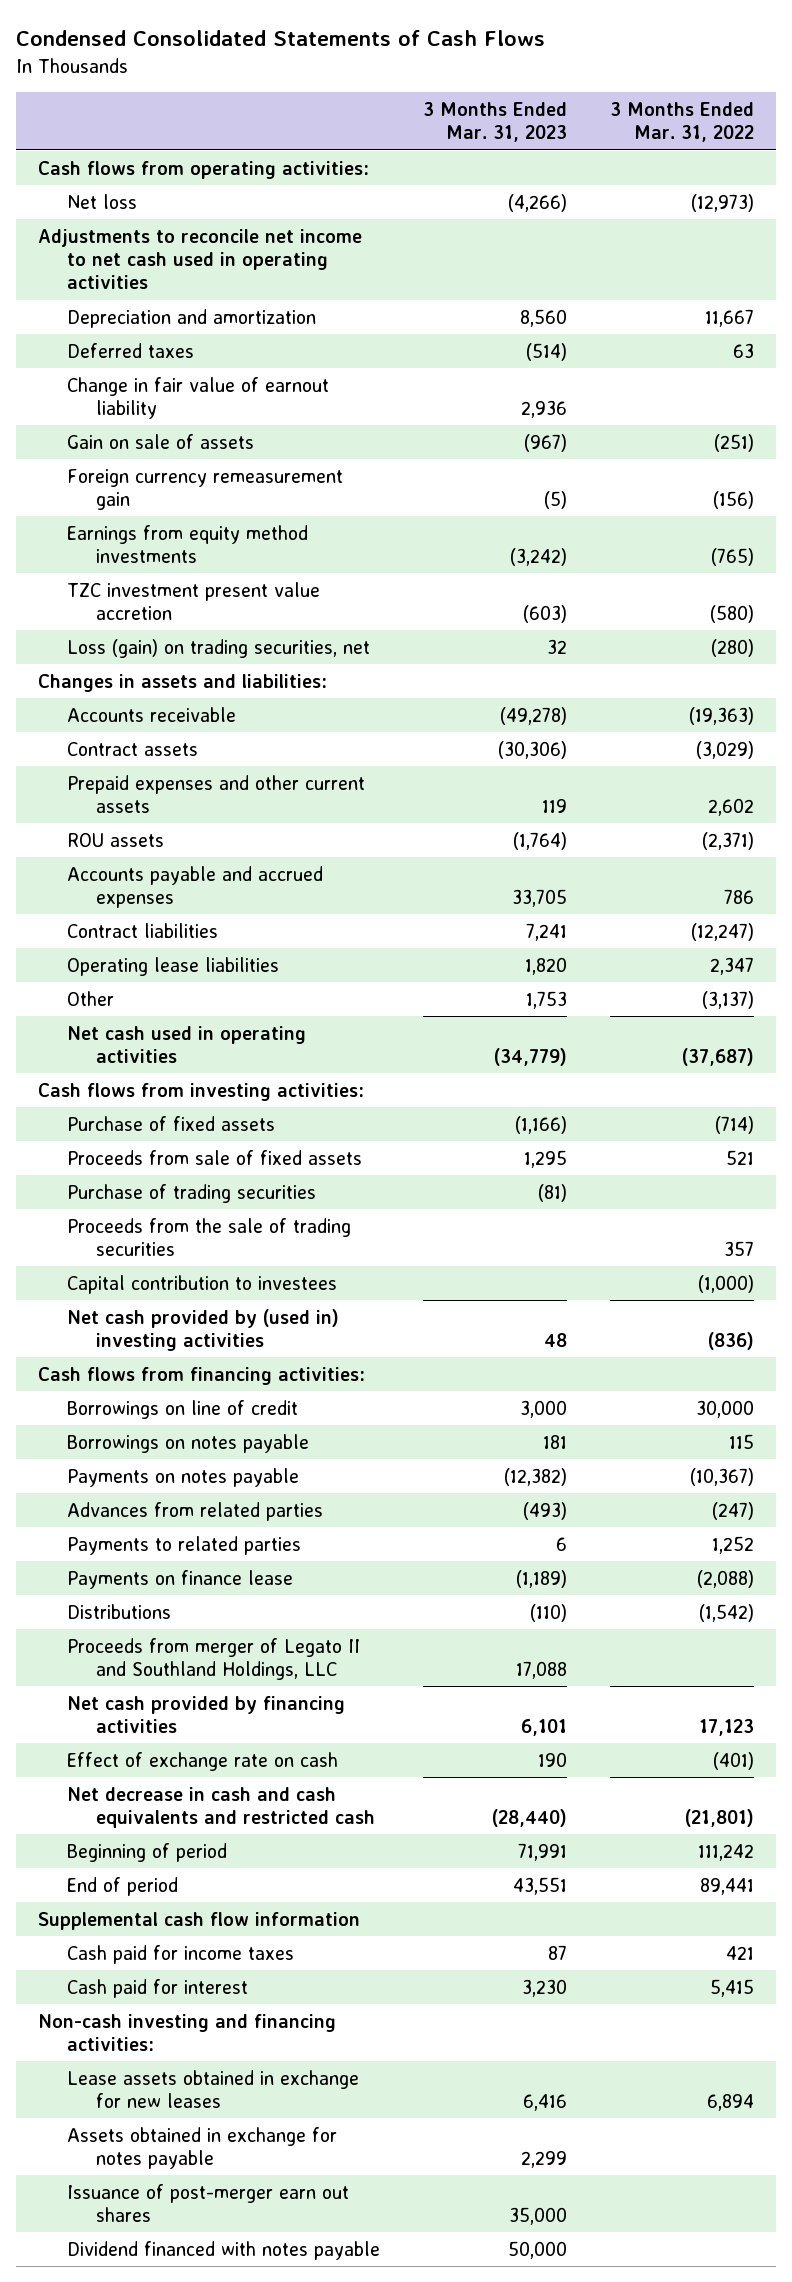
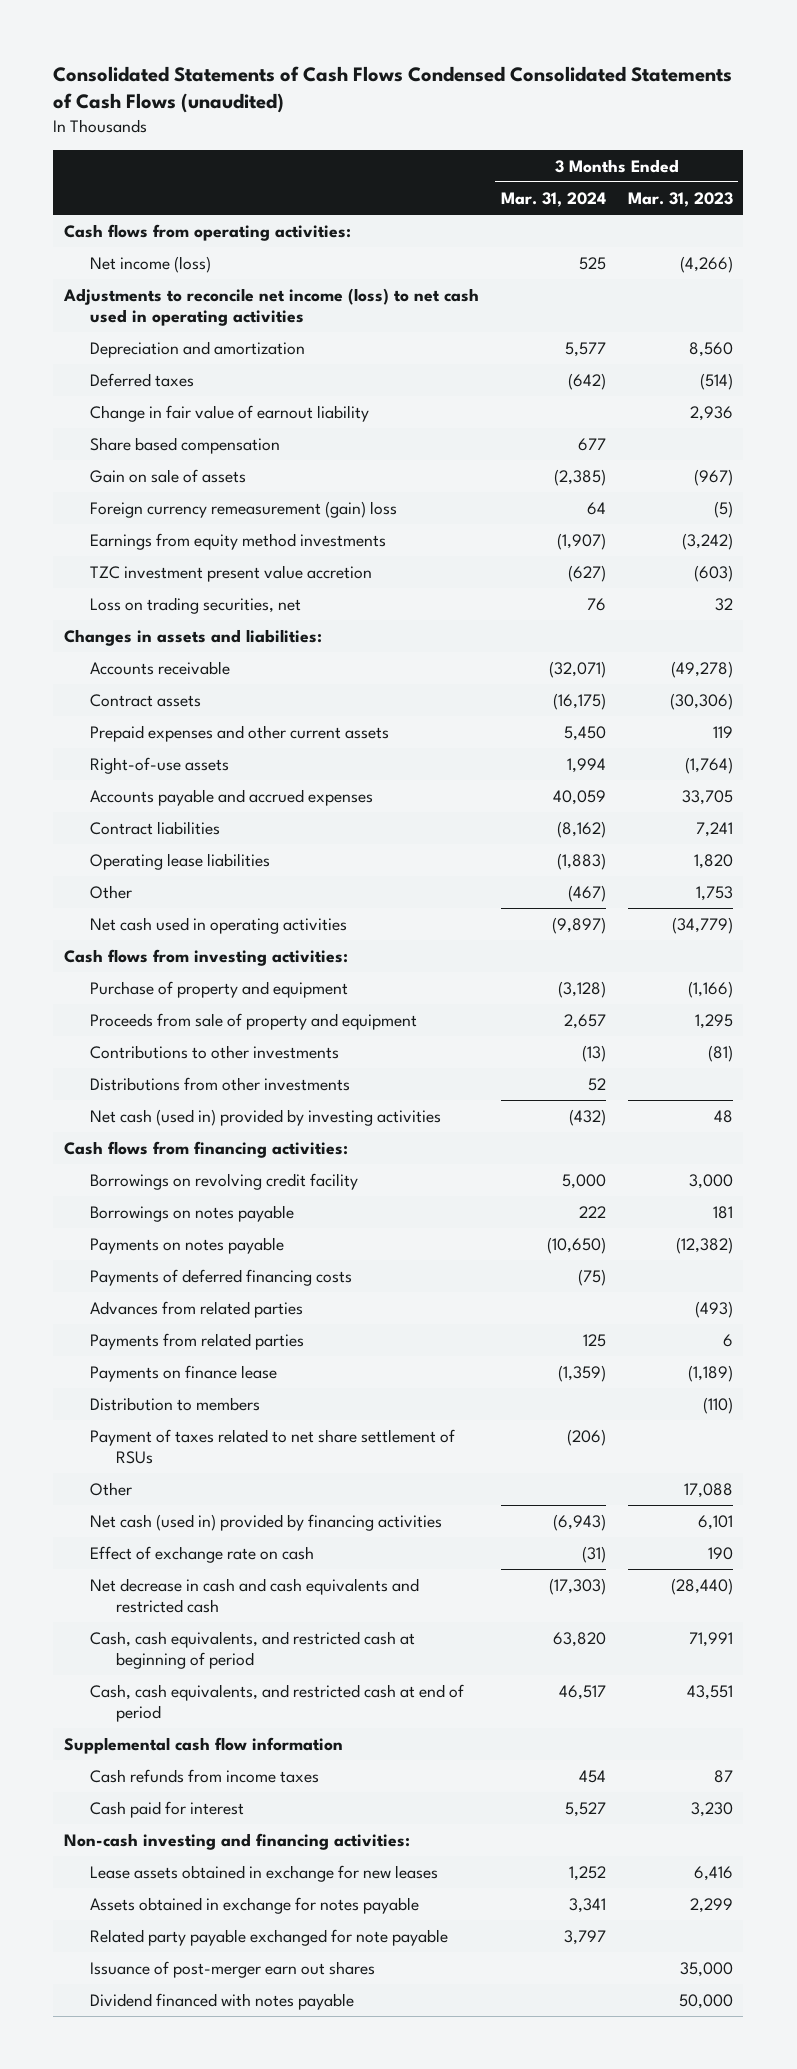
[16,30,546,47] Condensed Consolidated Statements of Cash Flows -> [53,65,733,114] Consolidated Statements of Cash Flows Condensed Consolidated Statements of Cash Flows (unaudited)
[610,102,755,143] 3 Months Ended Mar. 31, 2022 -> none
none -> [500,192,606,208] Mar. 31, 2024
[66,193,137,209] Net loss -> [90,256,212,274] Net income (loss)
[37,228,362,290] Adjustments to reconcile net income to net cash used in operating activities -> [63,288,480,326] Adjustments to reconcile net income (loss) to net cash used in operating activities
none -> [90,437,281,455] Share based compensation
[66,468,343,510] Foreign currency remeasurement gain -> [90,501,398,519] Foreign currency remeasurement (gain) loss
[66,638,370,658] Loss (gain) on trading securities, net -> [90,597,302,615] Loss on trading securities, net
[66,832,164,847] ROU assets -> [90,757,230,775] Right-of-use assets
[66,1183,316,1203] Purchase of trading securities -> none
[66,1217,351,1256] Proceeds from the sale of trading securities -> none
[66,1274,337,1294] Capital contribution to investees -> none
[66,1115,275,1131] Purchase of fixed assets -> [90,981,349,999] Purchase of property and equipment
[66,1149,362,1165] Proceeds from sale of fixed assets -> [90,1013,418,1031] Proceeds from sale of property and equipment
none -> [90,1045,340,1060] Contributions to other investments
none -> [90,1077,351,1092] Distributions from other investments
[66,1308,339,1351] Net cash provided by (used in) investing activities -> [90,1109,442,1127] Net cash (used in) provided by investing activities
[66,1399,298,1419] Borrowings on line of credit -> [90,1173,359,1191] Borrowings on revolving credit facility
none -> [90,1269,353,1287] Payments of deferred financing costs
[66,1535,301,1555] Payments to related parties -> [90,1333,305,1351] Payments from related parties
[66,1603,171,1619] Distributions -> [90,1397,261,1412] Distribution to members
none -> [90,1429,456,1464] Payment of taxes related to net share settlement of RSUs
[66,1637,360,1680] Proceeds from merger of Legato II and Southland Holdings, LLC -> [90,1482,133,1497] Other
[66,1695,345,1733] Net cash provided by financing activities -> [90,1514,443,1532] Net cash (used in) provided by financing activities
[66,1842,227,1862] Beginning of period -> [90,1631,416,1669] Cash, cash equivalents, and restricted cash at beginning of period
[66,1876,178,1896] End of period -> [90,1684,465,1722] Cash, cash equivalents, and restricted cash at end of period
[66,1944,294,1964] Cash paid for income taxes -> none
none -> [90,1769,320,1784] Cash refunds from income taxes
none -> [90,1929,449,1947] Related party payable exchanged for note payable

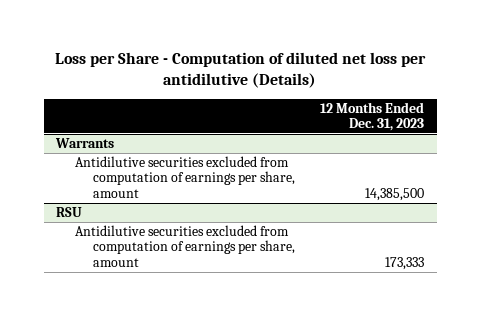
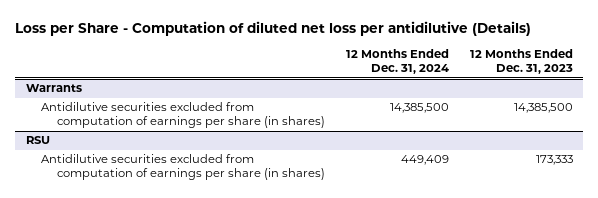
none -> [345,49,449,75] 12 Months Ended Dec. 31, 2024
[74,156,296,198] Antidilutive securities excluded from computation of earnings per share, amount -> [41,102,325,129] Antidilutive securities excluded from computation of earnings per share (in shares)
[74,225,296,267] Antidilutive securities excluded from computation of earnings per share, amount -> [41,154,325,181] Antidilutive securities excluded from computation of earnings per share (in shares)

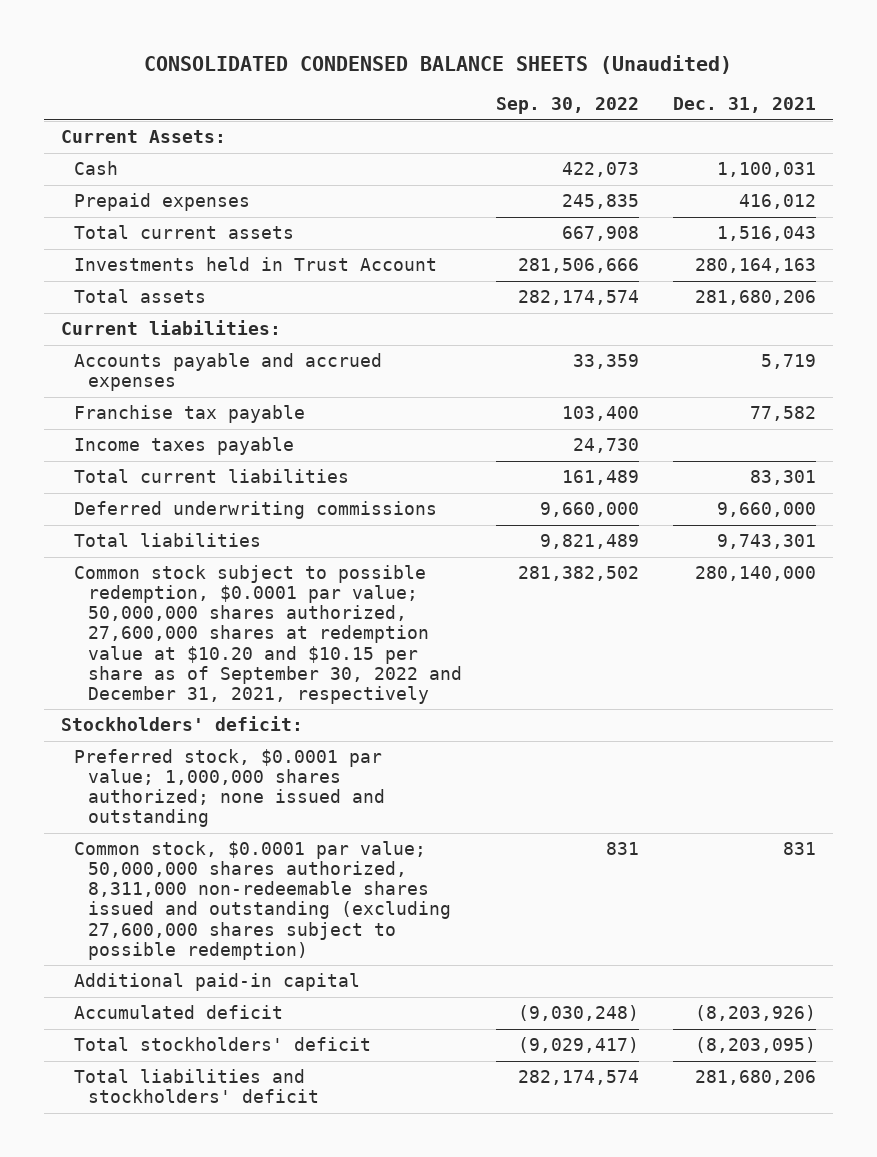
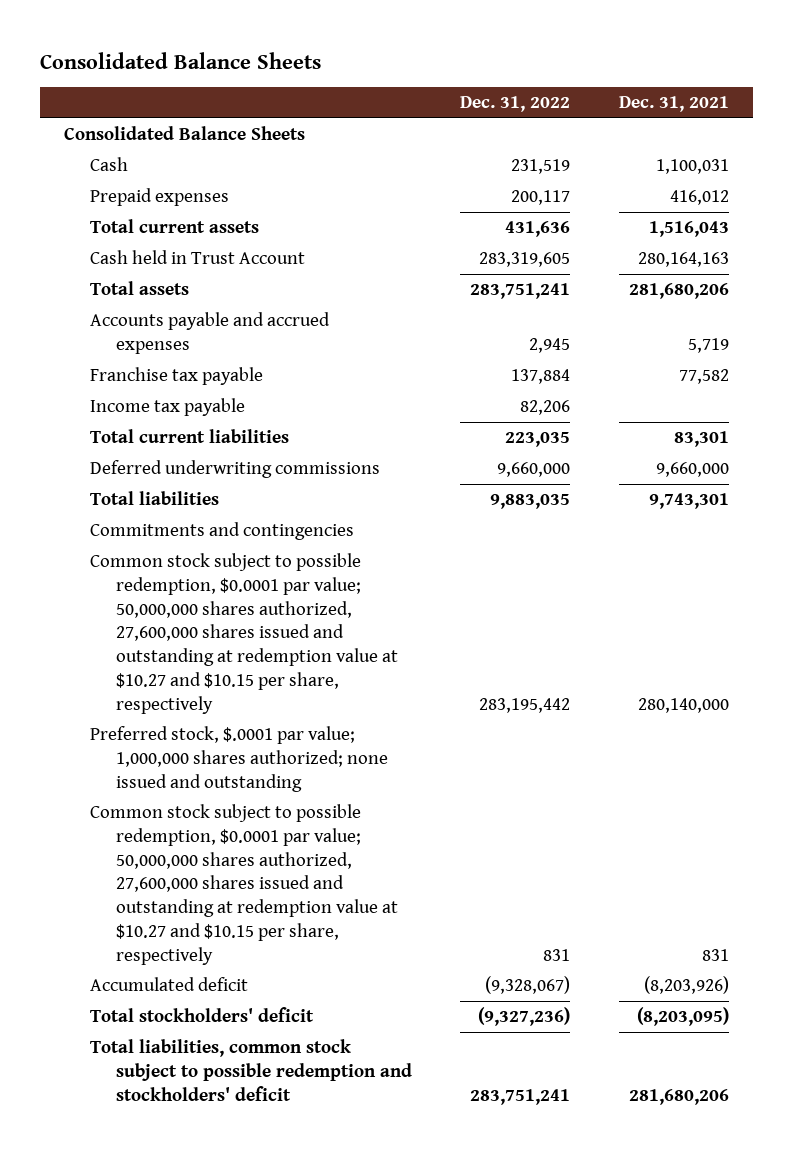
[144,54,733,74] CONSOLIDATED CONDENSED BALANCE SHEETS (Unaudited) -> [39,51,321,69] Consolidated Balance Sheets
[495,97,639,115] Sep. 30, 2022 -> none
none -> [460,96,571,113] Dec. 31, 2022
[60,130,226,144] Current Assets: -> none
none -> [64,126,306,141] Consolidated Balance Sheets
[74,257,438,272] Investments held in Trust Account -> [89,250,305,265] Cash held in Trust Account
[60,320,281,336] Current liabilities: -> none
[74,437,295,456] Income taxes payable -> [89,398,245,417] Income tax payable
[60,716,303,732] Stockholders' deficit: -> none
[74,973,361,992] Additional paid-in capital -> none
none -> [89,522,354,541] Commitments and contingencies
[74,565,462,704] Common stock subject to possible redemption, $0.0001 par value; 50,000,000 shares authorized, 27,600,000 shares at redemption value at $10.20 and $10.15 per share as of September 30, 2022 and December 31, 2021, respectively -> [89,553,398,714] Common stock subject to possible redemption, $0.0001 par value; 50,000,000 shares authorized, 27,600,000 shares issued and outstanding at redemption value at $10.27 and $10.15 per share, respectively
[74,749,385,828] Preferred stock, $0.0001 par value; 1,000,000 shares authorized; none issued and outstanding -> [89,726,388,792] Preferred stock, $.0001 par value; 1,000,000 shares authorized; none issued and outstanding
[74,841,451,960] Common stock, $0.0001 par value; 50,000,000 shares authorized, 8,311,000 non-redeemable shares issued and outstanding (excluding 27,600,000 shares subject to possible redemption) -> [89,804,398,965] Common stock subject to possible redemption, $0.0001 par value; 50,000,000 shares authorized, 27,600,000 shares issued and outstanding at redemption value at $10.27 and $10.15 per share, respectively
[74,1069,319,1104] Total liabilities and stockholders' deficit -> [89,1039,412,1101] Total liabilities, common stock subject to possible redemption and stockholders' deficit

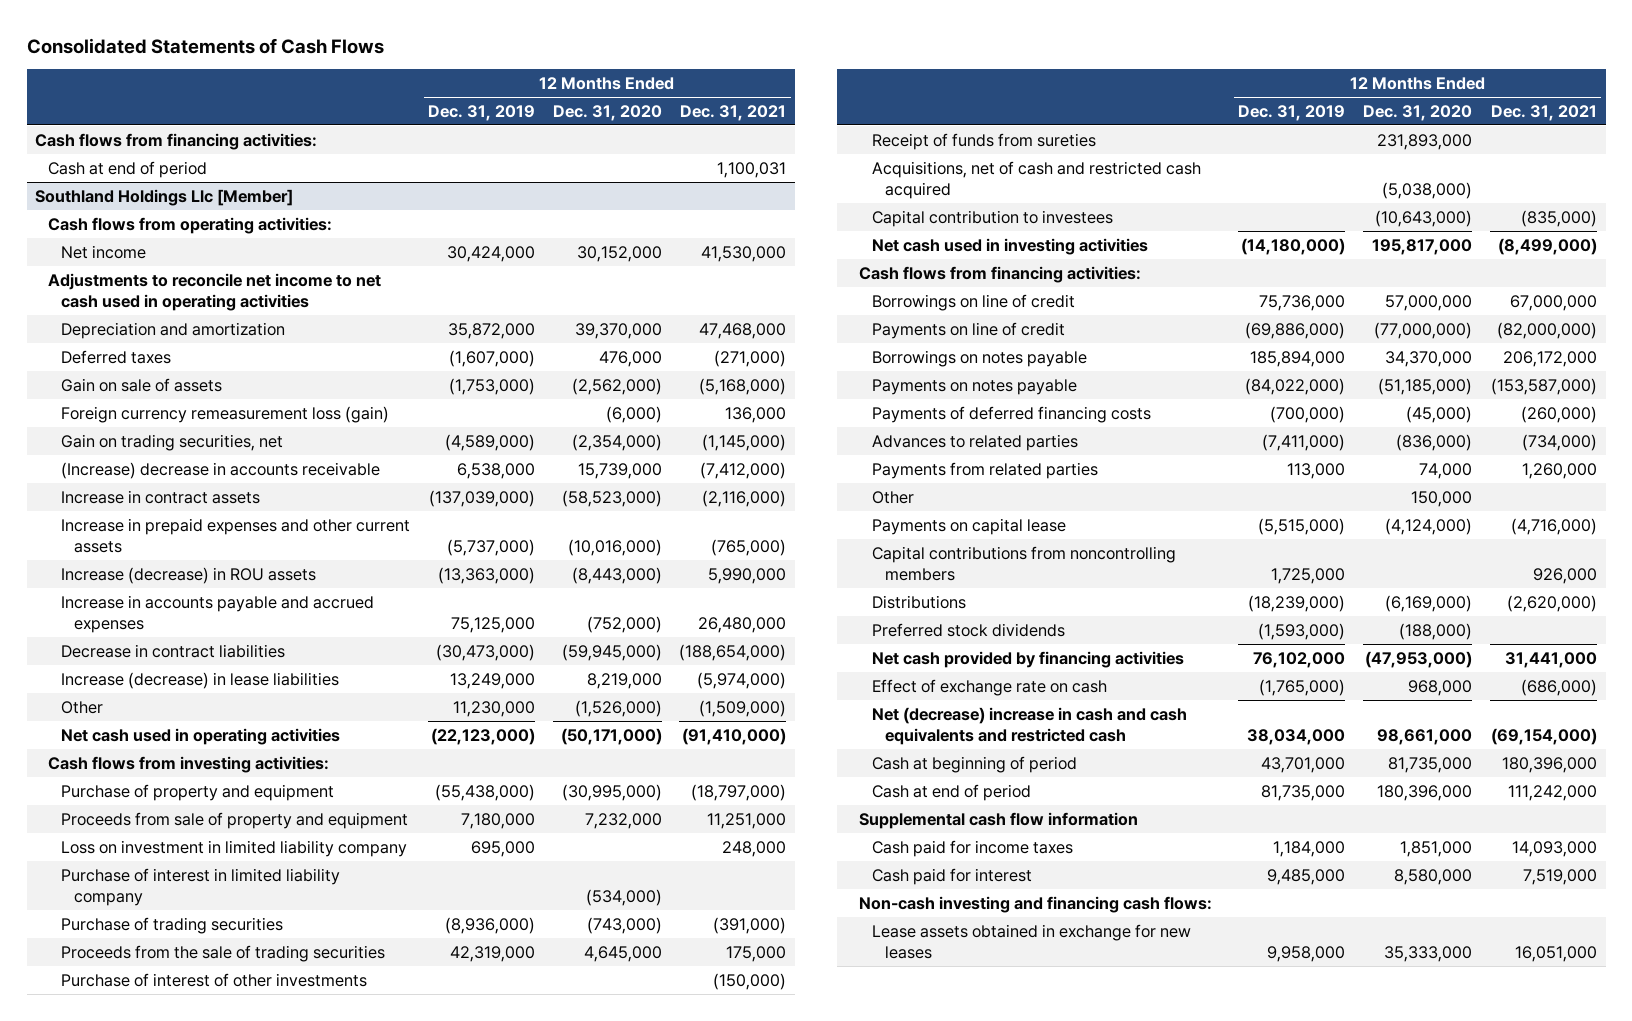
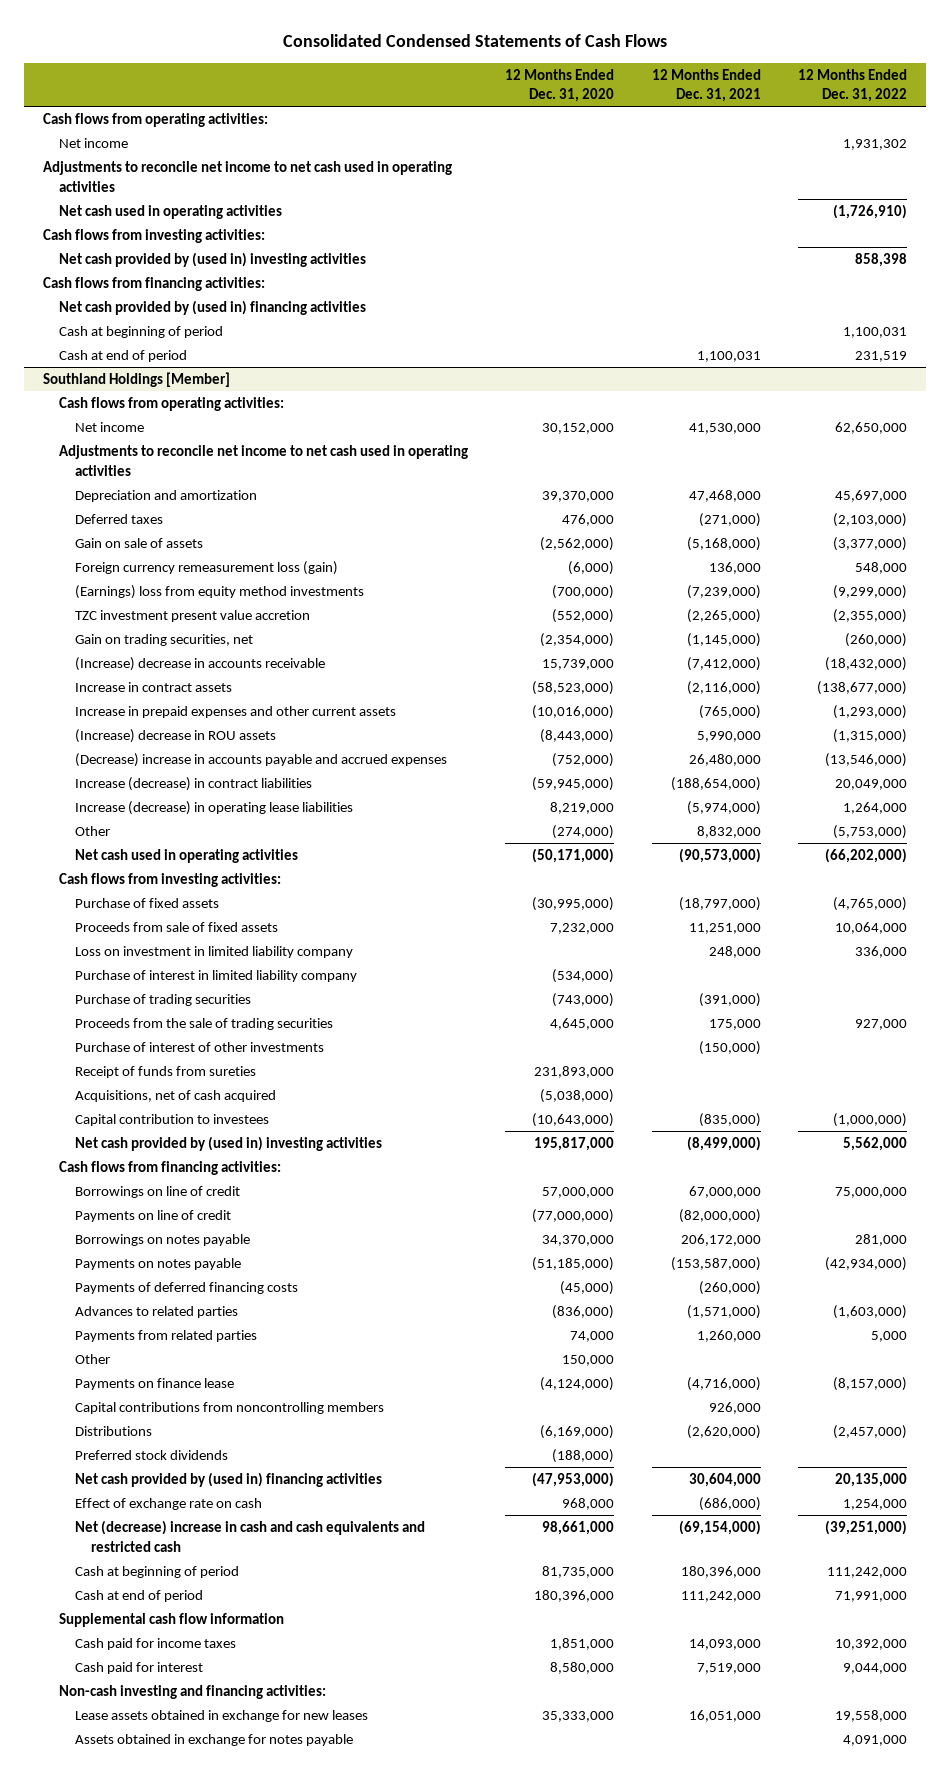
[26,37,384,54] Consolidated Statements of Cash Flows -> [282,34,667,48] Consolidated Condensed Statements of Cash Flows
[428,104,536,121] Dec. 31, 2019 -> none
none -> [798,68,908,103] 12 Months Ended Dec. 31, 2022
none -> [42,113,268,128] Cash flows from operating activities:
none -> [58,138,128,149] Net income
none -> [42,161,452,192] Adjustments to reconcile net income to net cash used in operating activities
none -> [58,205,282,220] Net cash used in operating activities
none -> [42,229,265,244] Cash flows from investing activities:
none -> [58,252,366,268] Net cash provided by (used in) investing activities
none -> [58,300,366,316] Net cash provided by (used in) financing activities
none -> [58,326,223,339] Cash at beginning of period
[35,188,294,206] Southland Holdings Llc [Member] -> [42,372,230,388] Southland Holdings [Member]
none -> [75,585,365,600] (Earnings) loss from equity method investments
none -> [75,610,311,623] TZC investment present value accretion
[61,566,317,584] Increase (decrease) in ROU assets -> [75,729,277,744] (Increase) decrease in ROU assets
[61,594,375,633] Increase in accounts payable and accrued expenses -> [75,753,448,768] (Decrease) increase in accounts payable and accrued expenses
[61,643,286,658] Decrease in contract liabilities -> [75,777,313,792] Increase (decrease) in contract liabilities
[61,671,340,689] Increase (decrease) in lease liabilities -> [75,801,354,816] Increase (decrease) in operating lease liabilities
[574,699,662,717] (1,526,000) -> [552,825,615,840] (274,000)
[699,699,787,717] (1,509,000) -> [696,826,761,839] 8,832,000
[682,727,787,745] (91,410,000) -> [678,848,761,864] (90,573,000)
[61,783,335,801] Purchase of property and equipment -> [75,898,220,909] Purchase of fixed assets
[61,811,409,829] Proceeds from sale of property and equipment -> [75,922,279,933] Proceeds from sale of fixed assets
[871,160,1201,199] Acquisitions, net of cash and restricted cash acquired -> [75,1090,277,1103] Acquisitions, net of cash acquired
[871,237,1148,255] Net cash used in investing activities -> [75,1136,383,1152] Net cash provided by (used in) investing activities
[1521,433,1597,451] (734,000) -> [686,1305,761,1320] (1,571,000)
[871,517,1066,535] Payments on capital lease -> [75,1378,235,1391] Payments on finance lease
[871,650,1184,668] Net cash provided by financing activities -> [75,1472,383,1488] Net cash provided by (used in) financing activities
[1504,651,1597,668] 31,441,000 -> [688,1473,761,1488] 30,604,000
[858,895,1212,913] Non-cash investing and financing cash flows: -> [58,1685,326,1700] Non-cash investing and financing activities:
none -> [75,1734,354,1747] Assets obtained in exchange for notes payable

